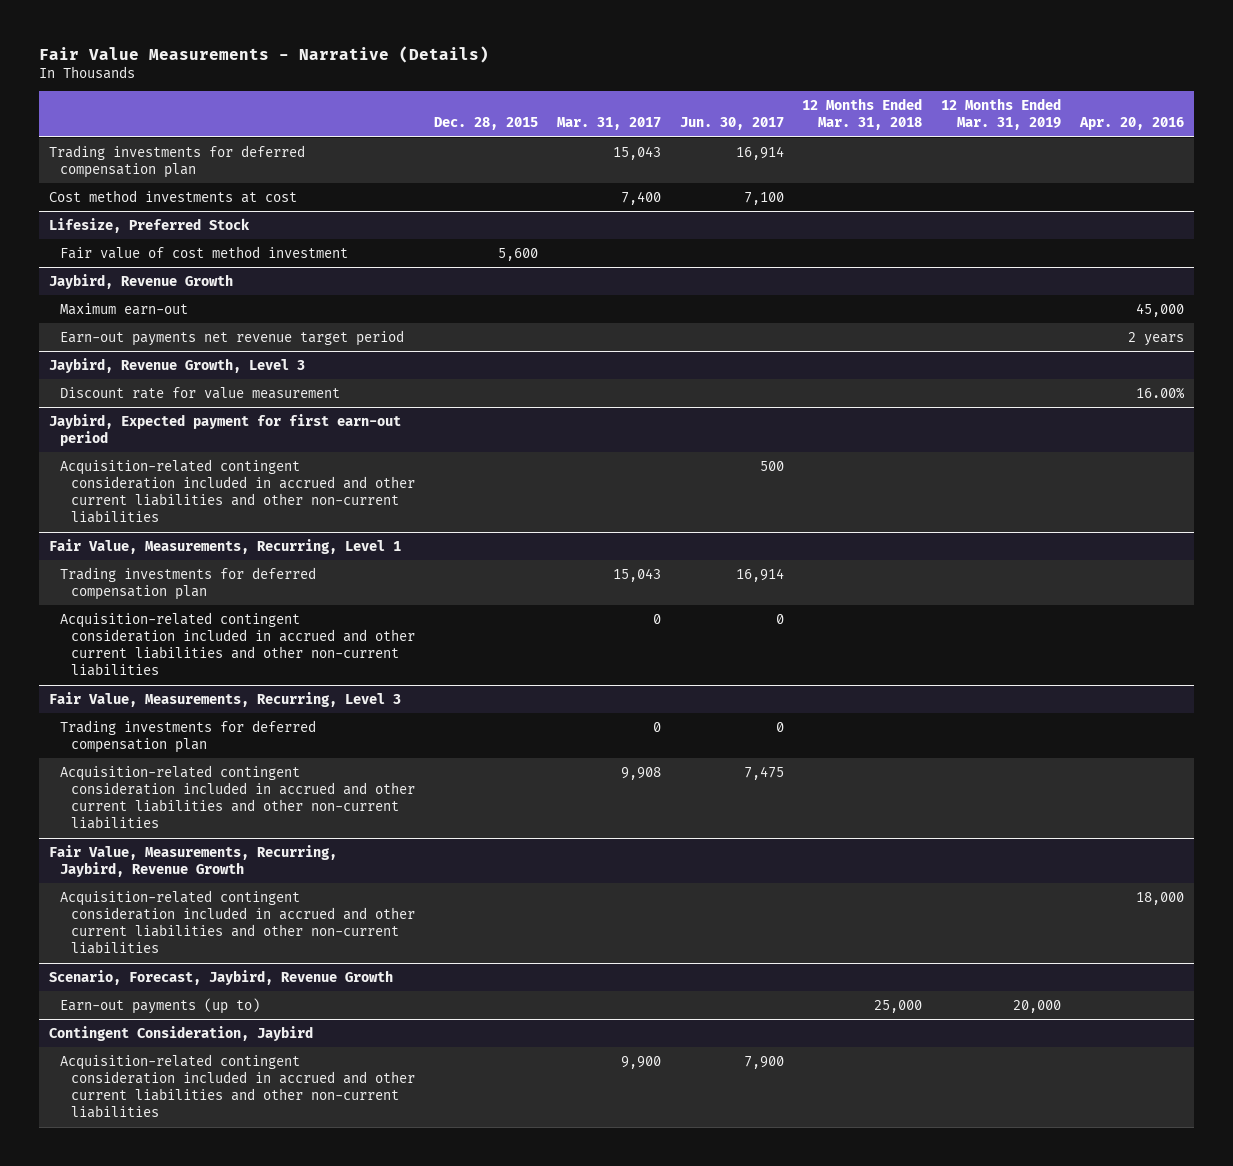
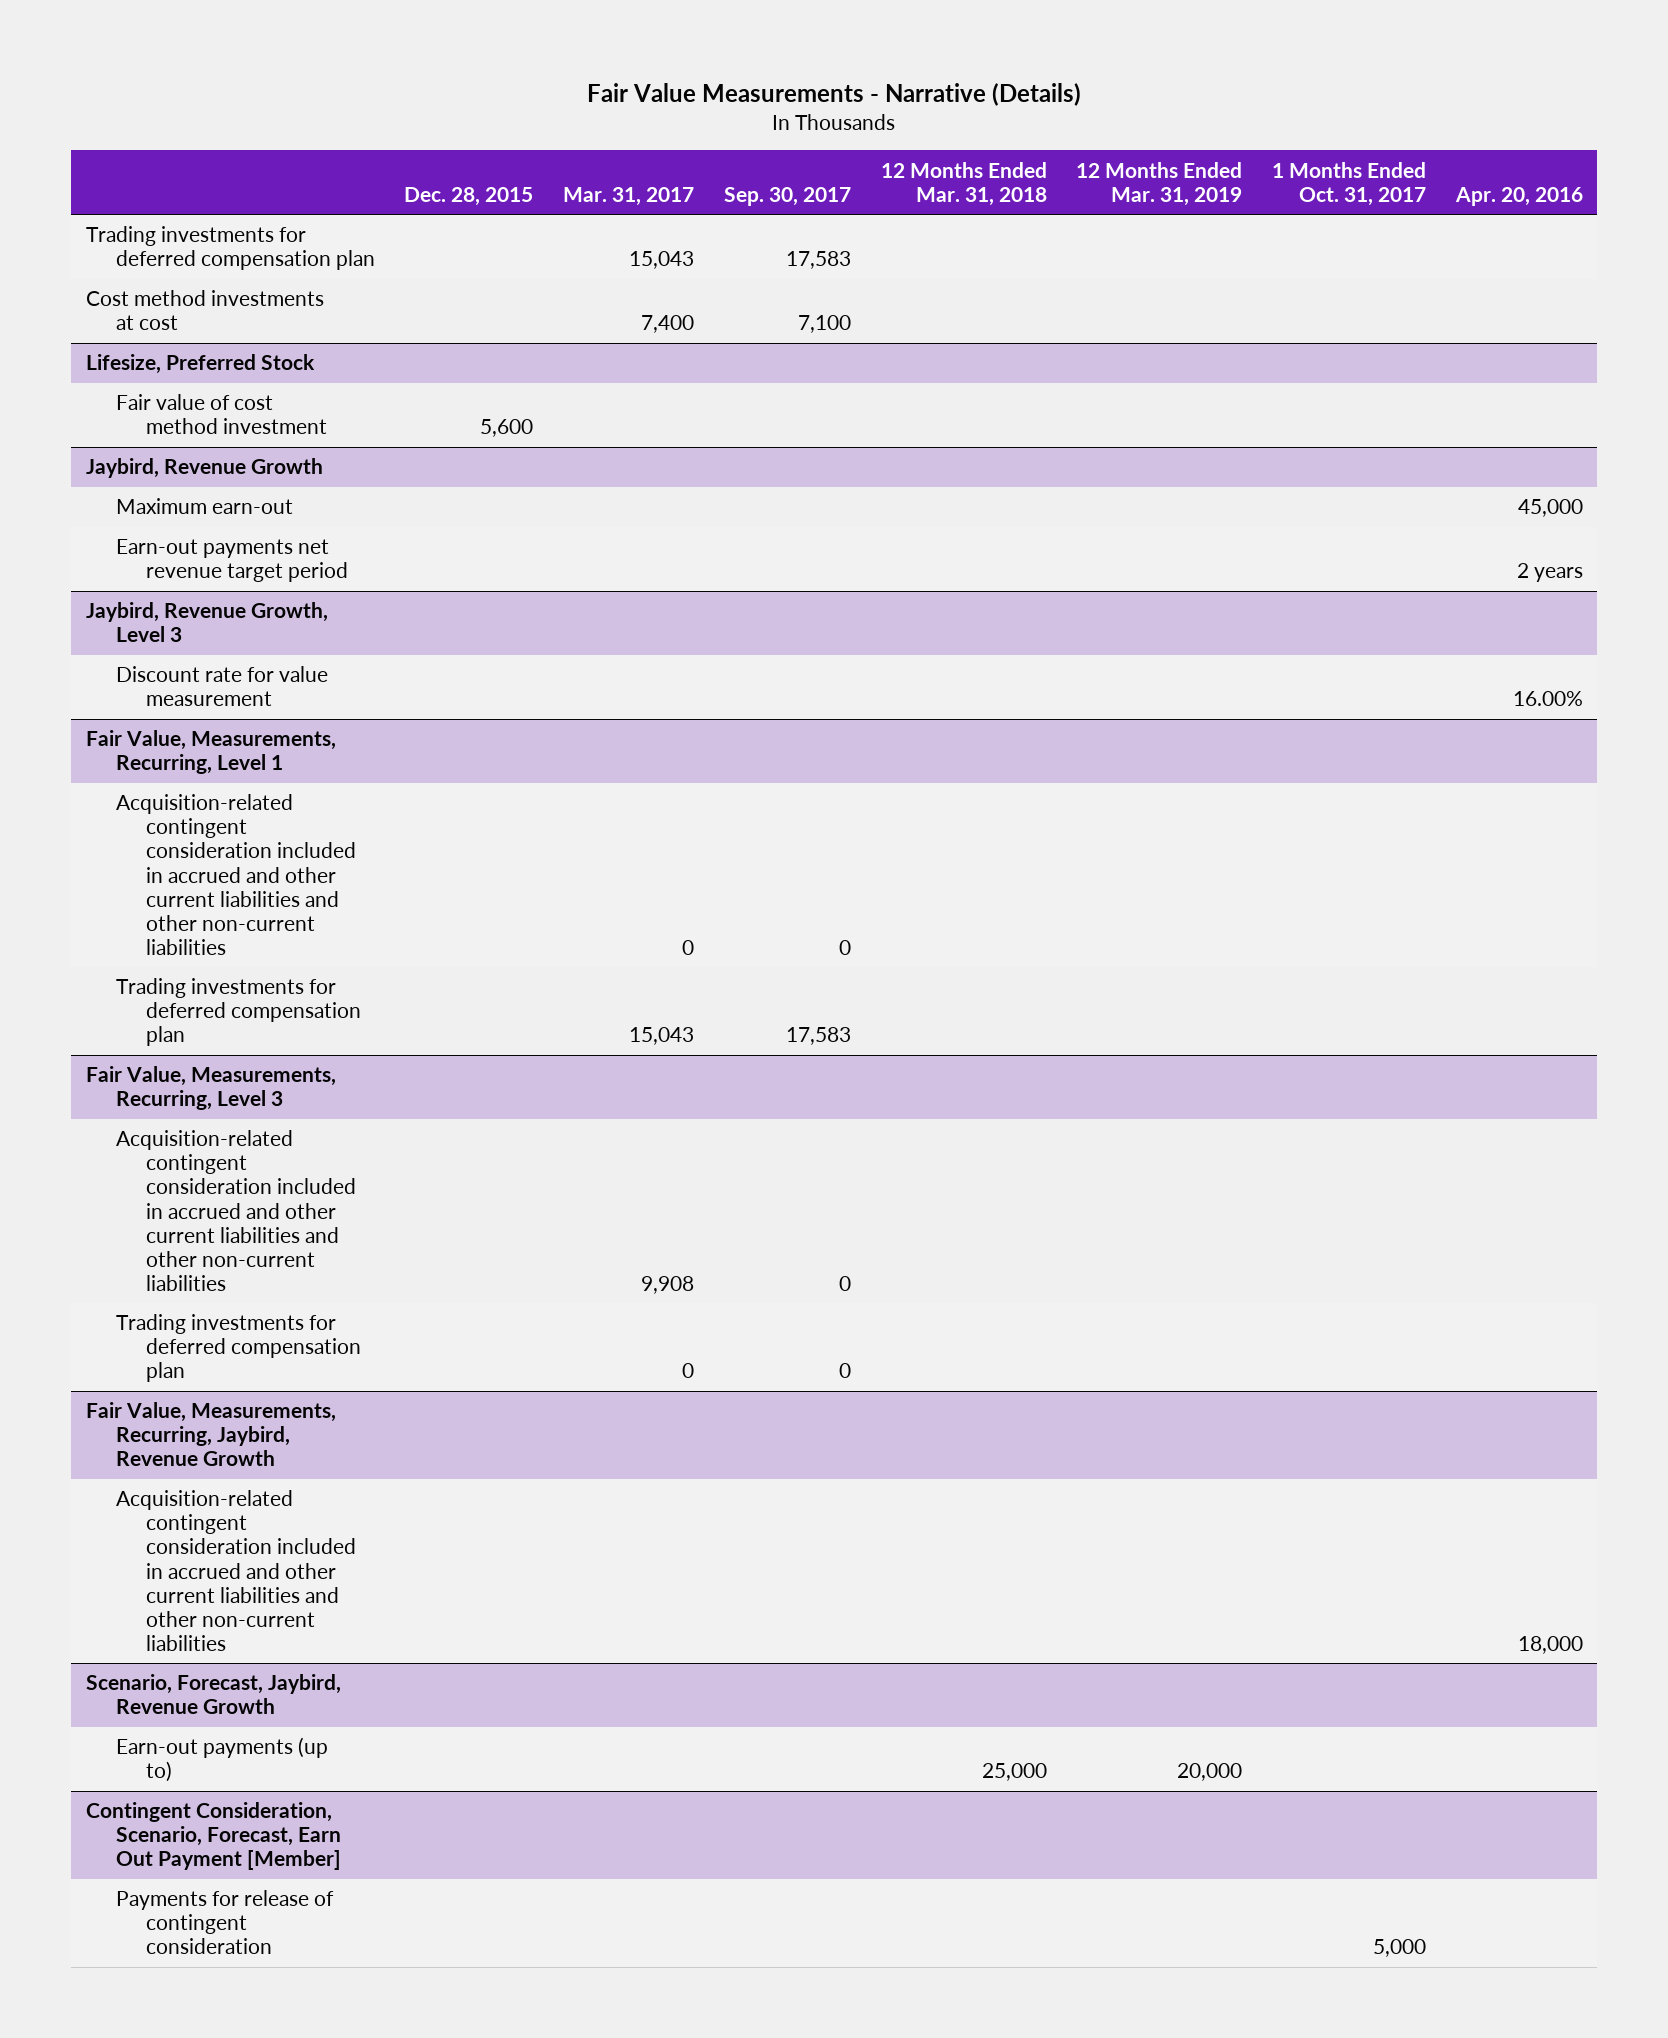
[679,117,784,131] Jun. 30, 2017 -> none
none -> [723,186,851,206] Sep. 30, 2017
none -> [1271,161,1426,206] 1 Months Ended Oct. 31, 2017
[48,413,401,446] Jaybird, Expected payment for first earn-out period -> none
[59,458,415,524] Acquisition-related contingent consideration included in accrued and other current liabilities and other non-current liabilities -> none
[59,566,316,600] Trading investments for deferred compensation plan -> [115,978,362,1047] Trading investments for deferred compensation plan
[59,719,316,753] Trading investments for deferred compensation plan -> [115,1314,362,1383] Trading investments for deferred compensation plan
[48,1025,313,1041] Contingent Consideration, Jaybird -> none
[59,1053,415,1119] Acquisition-related contingent consideration included in accrued and other current liabilities and other non-current liabilities -> none
none -> [85,1802,341,1871] Contingent Consideration, Scenario, Forecast, Earn Out Payment [Member]
none -> [115,1890,334,1955] Payments for release of contingent consideration

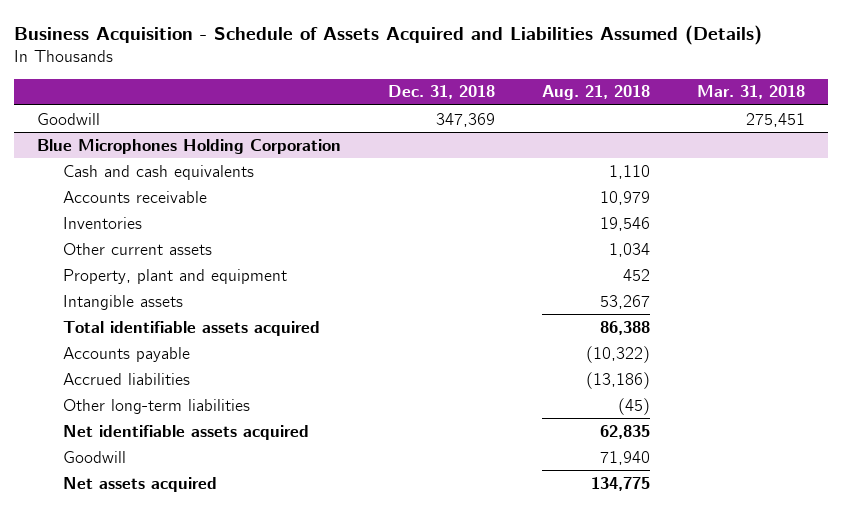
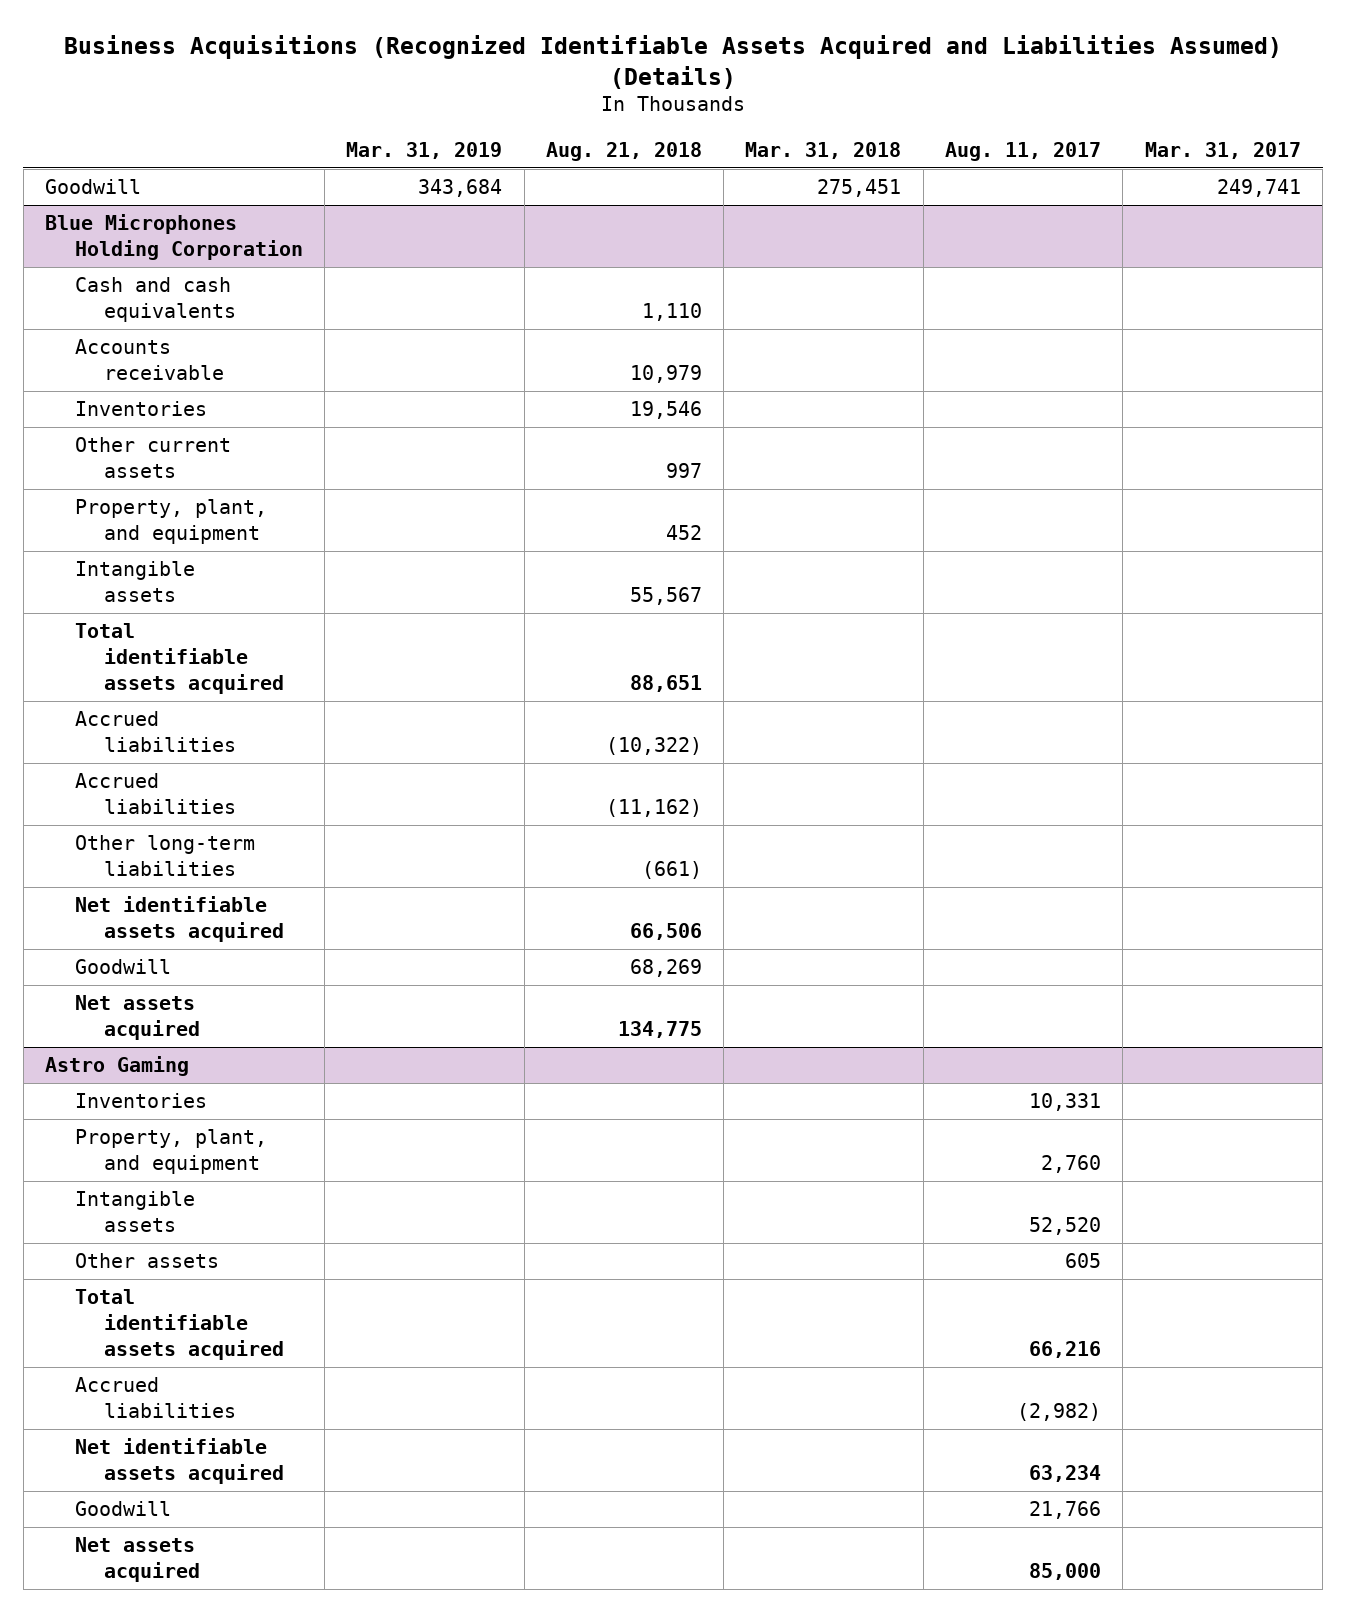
[13,24,762,45] Business Acquisition - Schedule of Assets Acquired and Liabilities Assumed (Details) -> [63,34,1282,89] Business Acquisitions (Recognized Identifiable Assets Acquired and Liabilities Assumed) (Details)
[387,85,495,100] Dec. 31, 2018 -> none
none -> [346,141,503,159] Mar. 31, 2019
none -> [945,141,1102,161] Aug. 11, 2017
none -> [1144,141,1301,159] Mar. 31, 2017
[608,242,650,257] 1,034 -> [665,463,702,479] 997
[62,268,287,284] Property, plant and equipment -> [74,499,267,545] Property, plant, and equipment
[599,294,650,309] 53,267 -> [629,587,702,606] 55,567
[599,320,650,335] 86,388 -> [629,674,702,692] 88,651
[62,346,190,362] Accounts payable -> [74,711,237,753] Accrued liabilities
[585,371,650,389] (13,186) -> [605,799,702,818] (11,162)
[617,397,650,415] (45) -> [641,861,702,880] (661)
[599,424,650,439] 62,835 -> [629,923,702,941] 66,506
[599,450,650,465] 71,940 -> [629,959,702,978] 68,269
none -> [44,1056,189,1077] Astro Gaming
none -> [74,1093,207,1109] Inventories
none -> [74,1129,267,1175] Property, plant, and equipment
none -> [74,1191,195,1233] Intangible assets
none -> [74,1253,219,1269] Other assets
none -> [74,1289,285,1360] Total identifiable assets acquired
none -> [74,1377,237,1419] Accrued liabilities
none -> [74,1438,285,1485] Net identifiable assets acquired
none -> [74,1501,171,1517] Goodwill
none -> [74,1537,201,1583] Net assets acquired

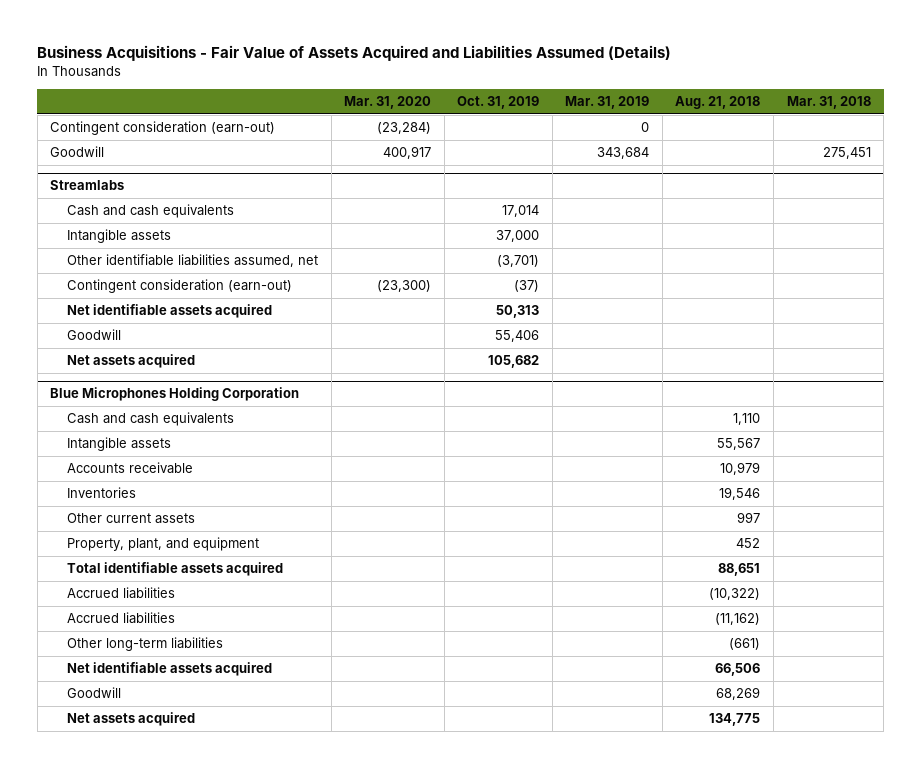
[63,34,1282,89] Business Acquisitions (Recognized Identifiable Assets Acquired and Liabilities Assumed) (Details) -> [37,44,672,61] Business Acquisitions - Fair Value of Assets Acquired and Liabilities Assumed (Details)
[945,141,1102,161] Aug. 11, 2017 -> none
[1144,141,1301,159] Mar. 31, 2017 -> none
none -> [344,96,432,110] Mar. 31, 2020
none -> [457,96,540,110] Oct. 31, 2019
none -> [50,121,276,136] Contingent consideration (earn-out)
none -> [50,180,125,191] Streamlabs
none -> [67,204,235,219] Cash and cash equivalents
none -> [67,229,172,244] Intangible assets
none -> [67,254,319,268] Other identifiable liabilities assumed, net
none -> [67,279,293,294] Contingent consideration (earn-out)
none -> [67,304,273,319] Net identifiable assets acquired
none -> [67,329,122,341] Goodwill
none -> [67,354,196,369] Net assets acquired
[74,561,195,603] Intangible assets -> [67,437,172,452] Intangible assets
[44,1056,189,1077] Astro Gaming -> none
[74,1093,207,1109] Inventories -> none
[74,1129,267,1175] Property, plant, and equipment -> none
[74,1191,195,1233] Intangible assets -> none
[74,1253,219,1269] Other assets -> none
[74,1289,285,1360] Total identifiable assets acquired -> none
[74,1377,237,1419] Accrued liabilities -> none
[74,1438,285,1485] Net identifiable assets acquired -> none
[74,1501,171,1517] Goodwill -> none
[74,1537,201,1583] Net assets acquired -> none

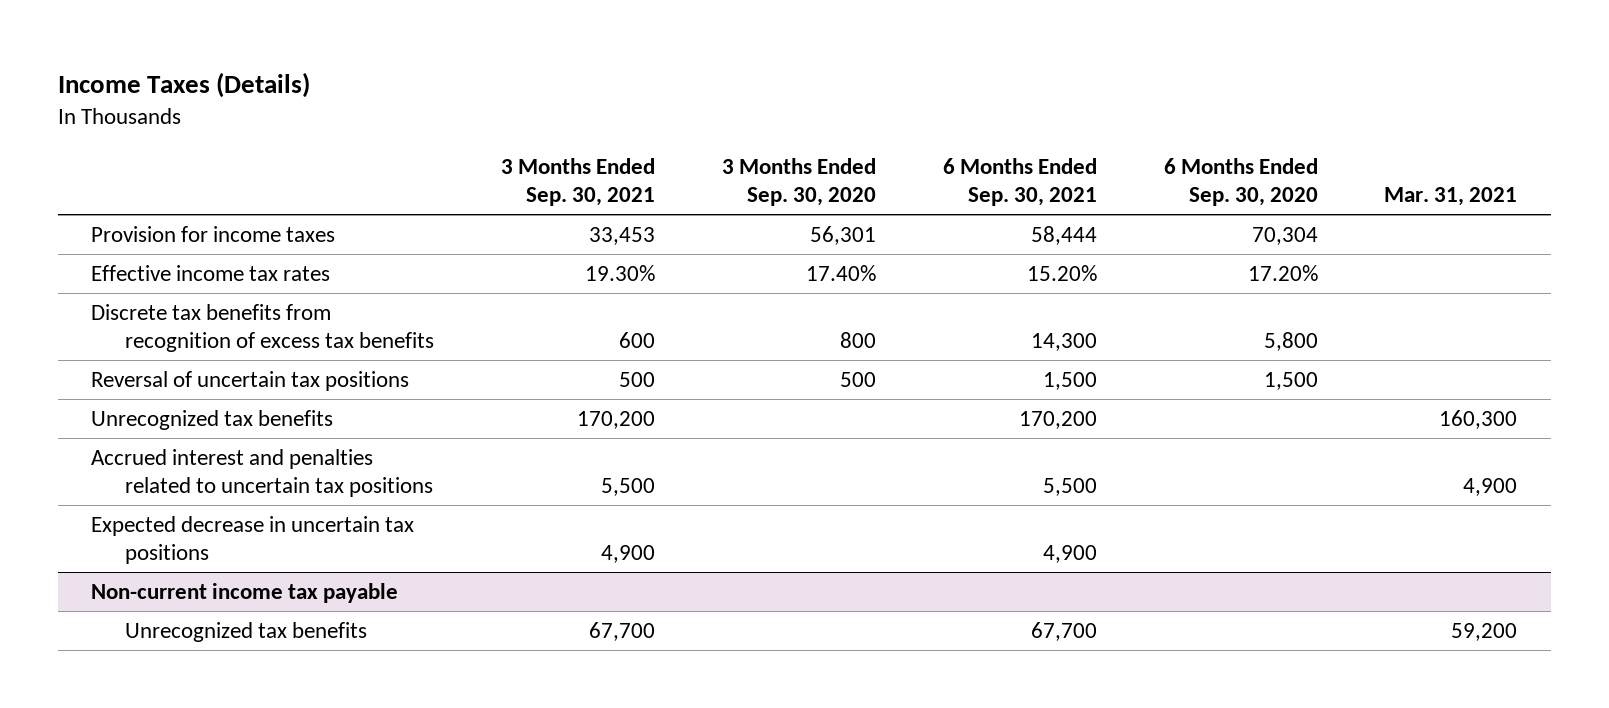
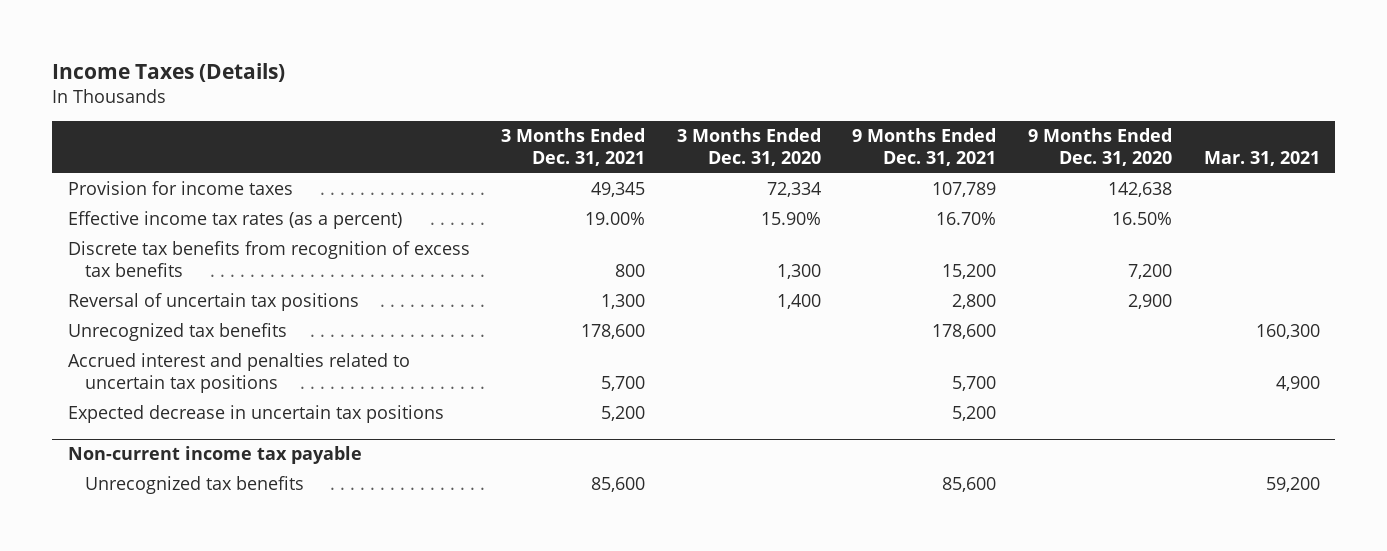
[501,158,656,207] 3 Months Ended Sep. 30, 2021 -> none
[722,158,877,207] 3 Months Ended Sep. 30, 2020 -> none
[942,158,1097,207] 6 Months Ended Sep. 30, 2021 -> none
[1163,158,1318,207] 6 Months Ended Sep. 30, 2020 -> none
none -> [501,128,646,167] 3 Months Ended Dec. 31, 2021
none -> [676,128,821,167] 3 Months Ended Dec. 31, 2020
none -> [852,128,997,167] 9 Months Ended Dec. 31, 2021
none -> [1028,128,1173,167] 9 Months Ended Dec. 31, 2020
[91,265,331,282] Effective income tax rates -> [67,211,402,230] Effective income tax rates (as a percent)

